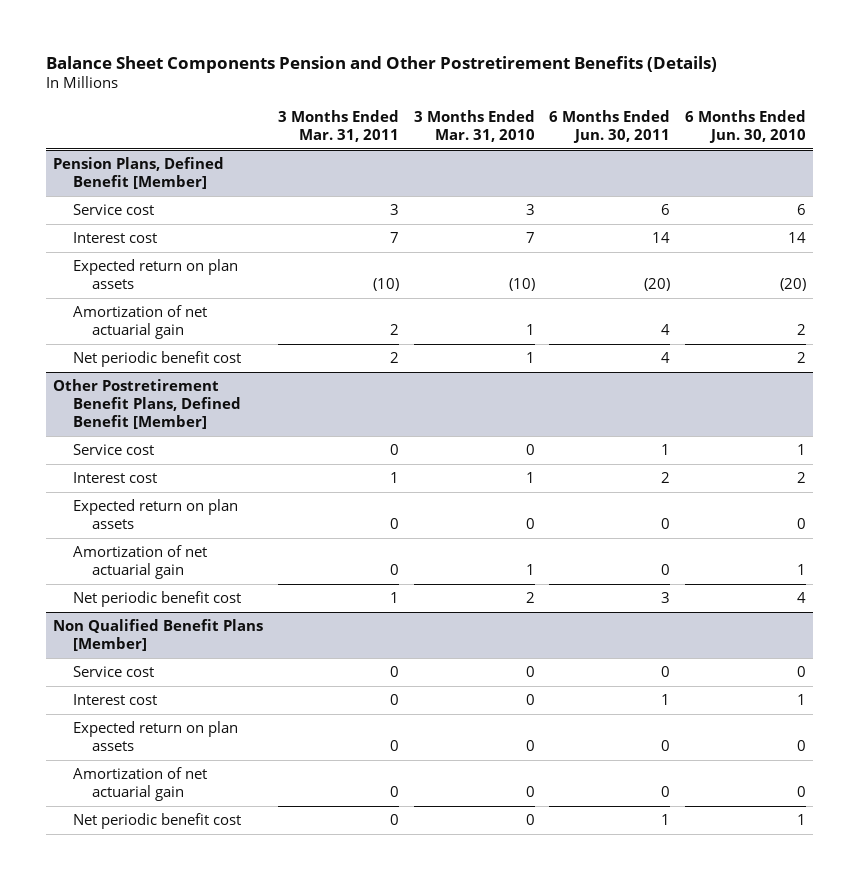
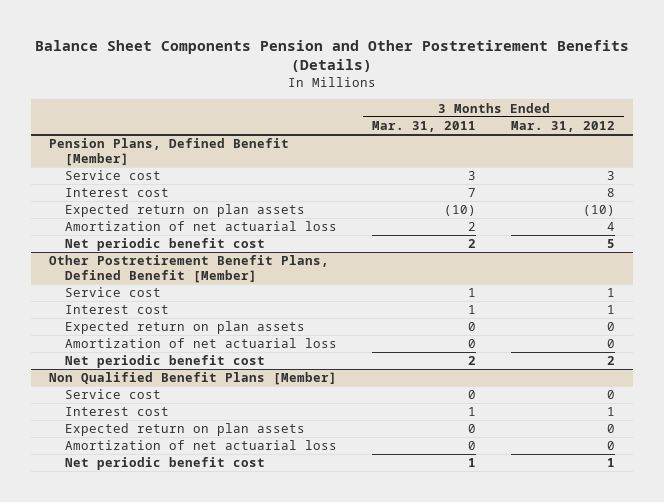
[413,109,535,142] 3 Months Ended Mar. 31, 2010 -> none
[549,109,671,143] 6 Months Ended Jun. 30, 2011 -> none
[684,109,806,143] 6 Months Ended Jun. 30, 2010 -> none
none -> [511,121,616,133] Mar. 31, 2012
[72,305,207,339] Amortization of net actuarial gain -> [64,221,337,232] Amortization of net actuarial loss
[390,444,400,456] 0 -> [468,288,477,298] 1
[72,545,207,579] Amortization of net actuarial gain -> [64,338,337,349] Amortization of net actuarial loss
[390,592,400,604] 1 -> [468,356,477,366] 2
[390,694,400,706] 0 -> [468,407,477,417] 1
[72,767,207,801] Amortization of net actuarial gain -> [64,440,337,451] Amortization of net actuarial loss
[390,814,400,826] 0 -> [468,458,477,468] 1

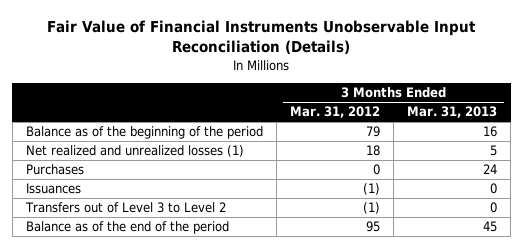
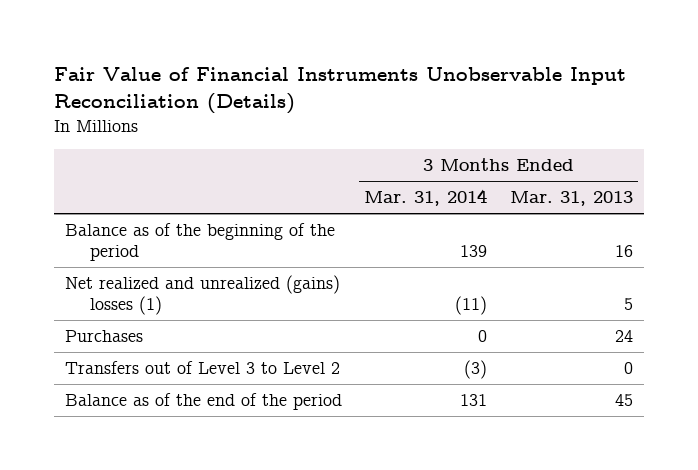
[289,106,380,119] Mar. 31, 2012 -> none
none -> [364,189,488,207] Mar. 31, 2014
[25,145,244,158] Net realized and unrealized losses (1) -> [65,274,341,316] Net realized and unrealized (gains) losses (1)
[25,183,81,195] Issuances -> none

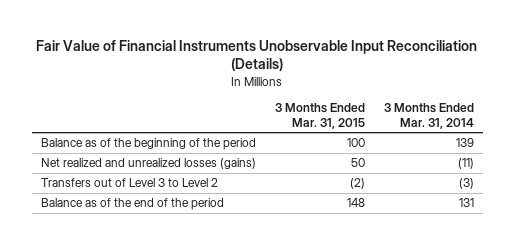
[509,191,633,207] Mar. 31, 2013 -> none
none -> [274,103,365,129] 3 Months Ended Mar. 31, 2015
[65,329,144,342] Purchases -> none
[65,274,341,316] Net realized and unrealized (gains) losses (1) -> [41,158,257,170] Net realized and unrealized losses (gains)

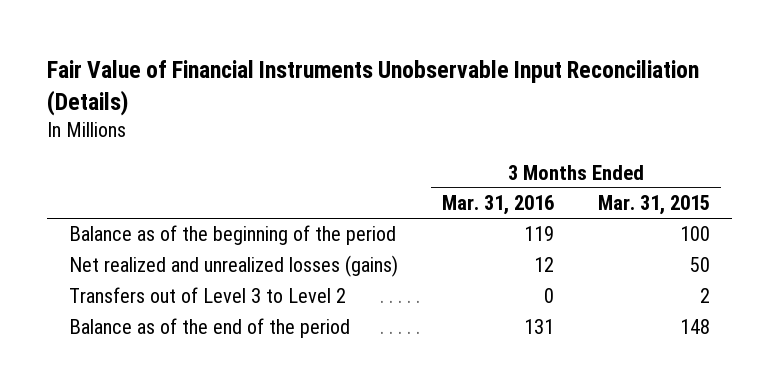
[383,103,474,129] 3 Months Ended Mar. 31, 2014 -> none
none -> [442,195,555,216] Mar. 31, 2016
[349,178,365,190] (2) -> [700,288,711,304] 2

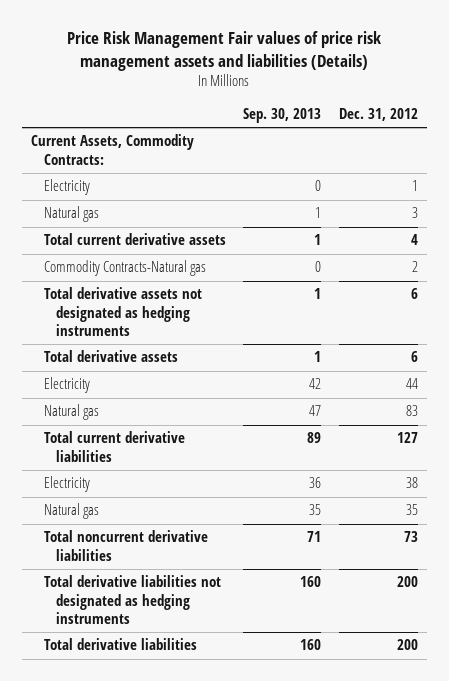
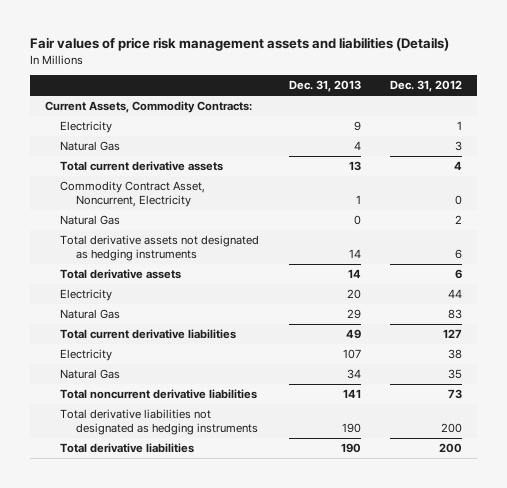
[67,31,382,71] Price Risk Management Fair values of price risk management assets and liabilities (Details) -> [29,36,449,51] Fair values of price risk management assets and liabilities (Details)
[243,108,322,124] Sep. 30, 2013 -> none
none -> [288,80,361,93] Dec. 31, 2013
[43,206,99,223] Natural gas -> [60,141,121,152] Natural Gas
none -> [60,181,206,208] Commodity Contract Asset, Noncurrent, Electricity
[43,260,206,277] Commodity Contracts-Natural gas -> [60,215,121,226] Natural Gas
[43,404,99,421] Natural gas -> [60,309,121,320] Natural Gas
[43,503,99,520] Natural gas -> [60,369,121,380] Natural Gas

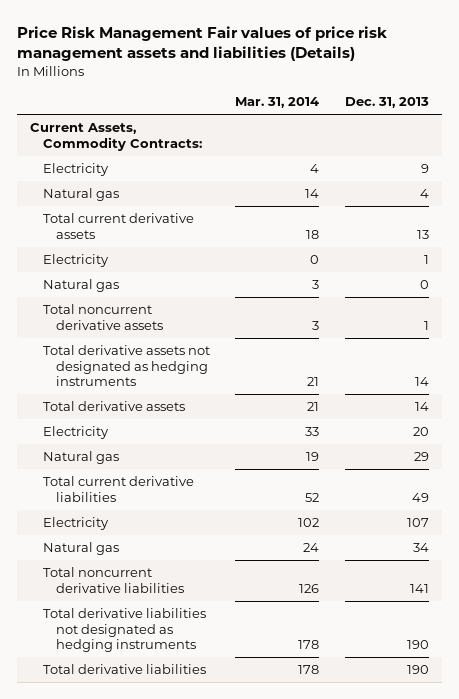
[29,36,449,51] Fair values of price risk management assets and liabilities (Details) -> [17,25,388,62] Price Risk Management Fair values of price risk management assets and liabilities (Details)
[390,80,463,93] Dec. 31, 2012 -> none
none -> [235,97,320,109] Mar. 31, 2014
[60,141,121,152] Natural Gas -> [42,188,119,202] Natural gas
[60,181,206,208] Commodity Contract Asset, Noncurrent, Electricity -> [42,254,109,268] Electricity
[60,215,121,226] Natural Gas -> [42,279,119,293] Natural gas
none -> [42,304,163,330] Total noncurrent derivative assets
[60,309,121,320] Natural Gas -> [42,451,119,465] Natural gas
[60,369,121,380] Natural Gas -> [42,542,119,556] Natural gas

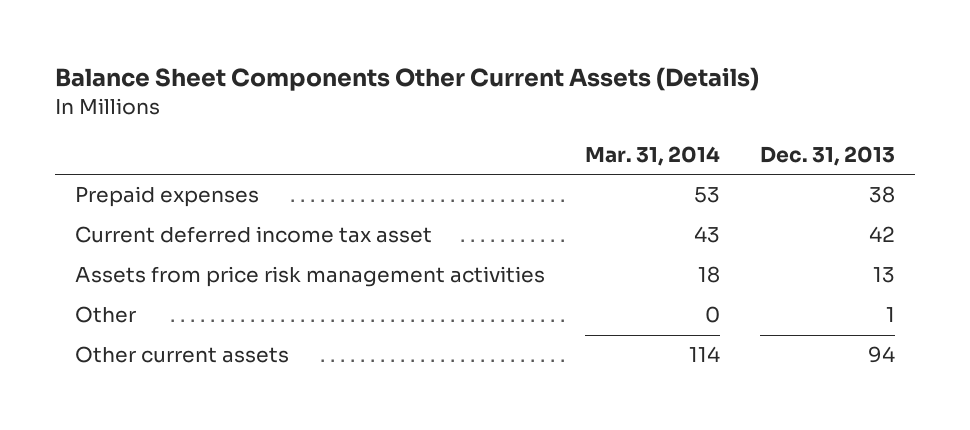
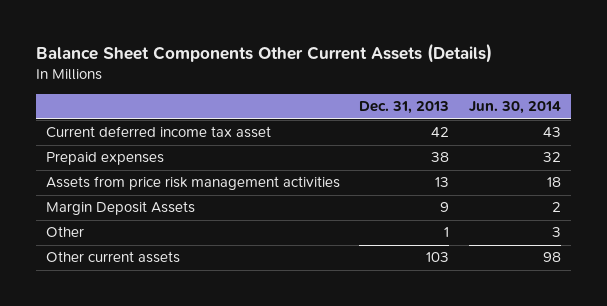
[584,145,720,166] Mar. 31, 2014 -> none
none -> [469,101,562,115] Jun. 30, 2014
[74,186,259,208] Prepaid expenses -> [45,152,164,166] Prepaid expenses
none -> [45,201,195,216] Margin Deposit Assets
[867,346,895,364] 94 -> [426,252,450,263] 103

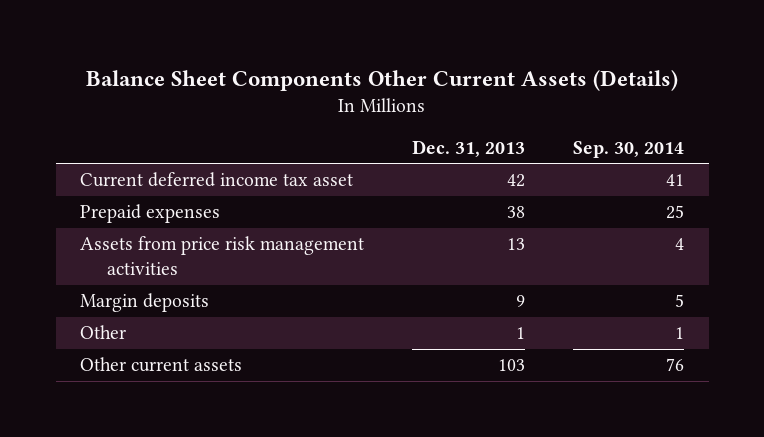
[469,101,562,115] Jun. 30, 2014 -> none
none -> [573,140,685,158] Sep. 30, 2014
[45,201,195,216] Margin Deposit Assets -> [79,293,209,313] Margin deposits

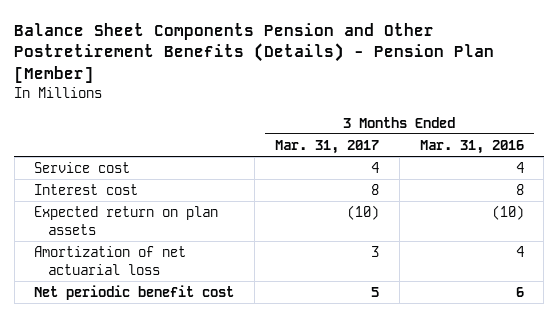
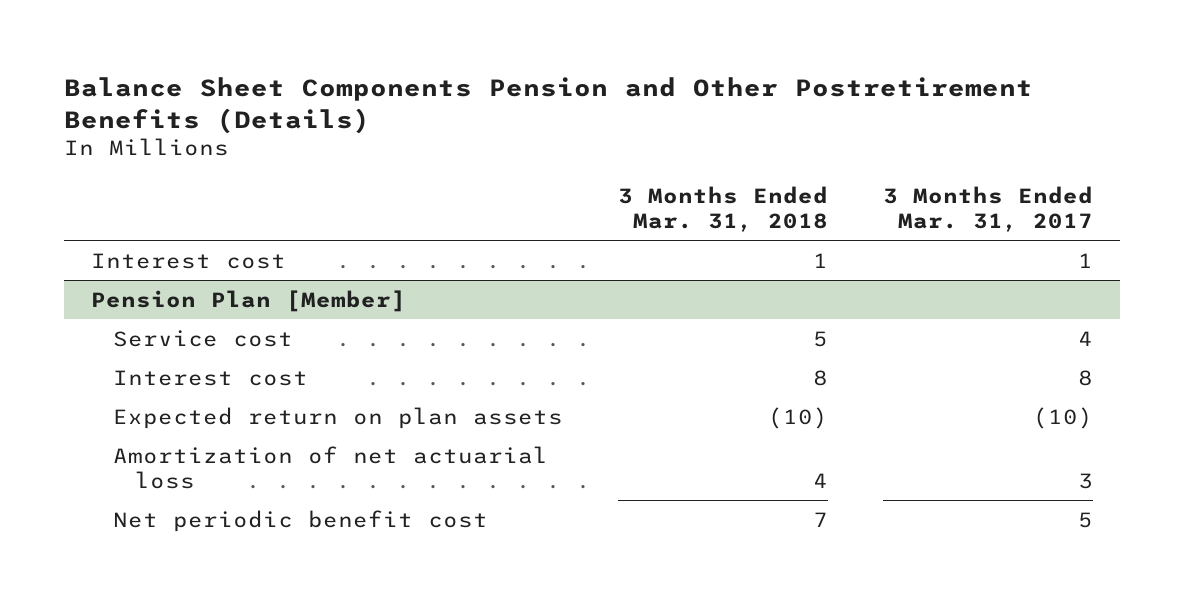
[14,22,495,83] Balance Sheet Components Pension and Other Postretirement Benefits (Details) - Pension Plan [Member] -> [64,76,1034,134] Balance Sheet Components Pension and Other Postretirement Benefits (Details)
[419,140,524,155] Mar. 31, 2016 -> none
none -> [617,185,828,232] 3 Months Ended Mar. 31, 2018
none -> [91,252,287,269] Interest cost
none -> [91,289,407,312] Pension Plan [Member]

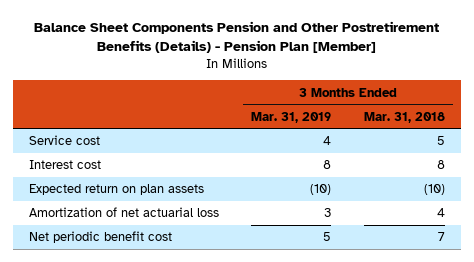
[64,76,1034,134] Balance Sheet Components Pension and Other Postretirement Benefits (Details) -> [33,21,439,54] Balance Sheet Components Pension and Other Postretirement Benefits (Details) - Pension Plan [Member]
[882,185,1093,232] 3 Months Ended Mar. 31, 2017 -> none
none -> [251,111,332,123] Mar. 31, 2019
[91,252,287,269] Interest cost -> none
[91,289,407,312] Pension Plan [Member] -> none

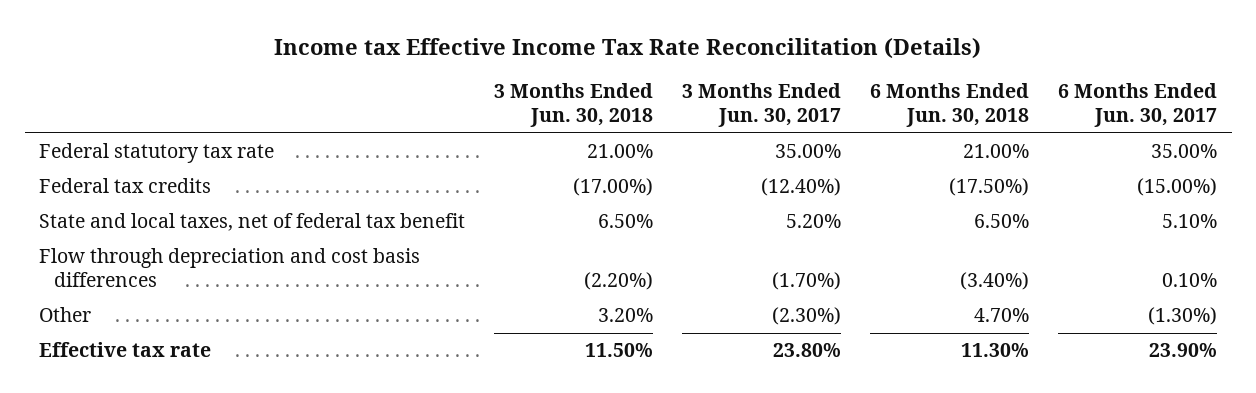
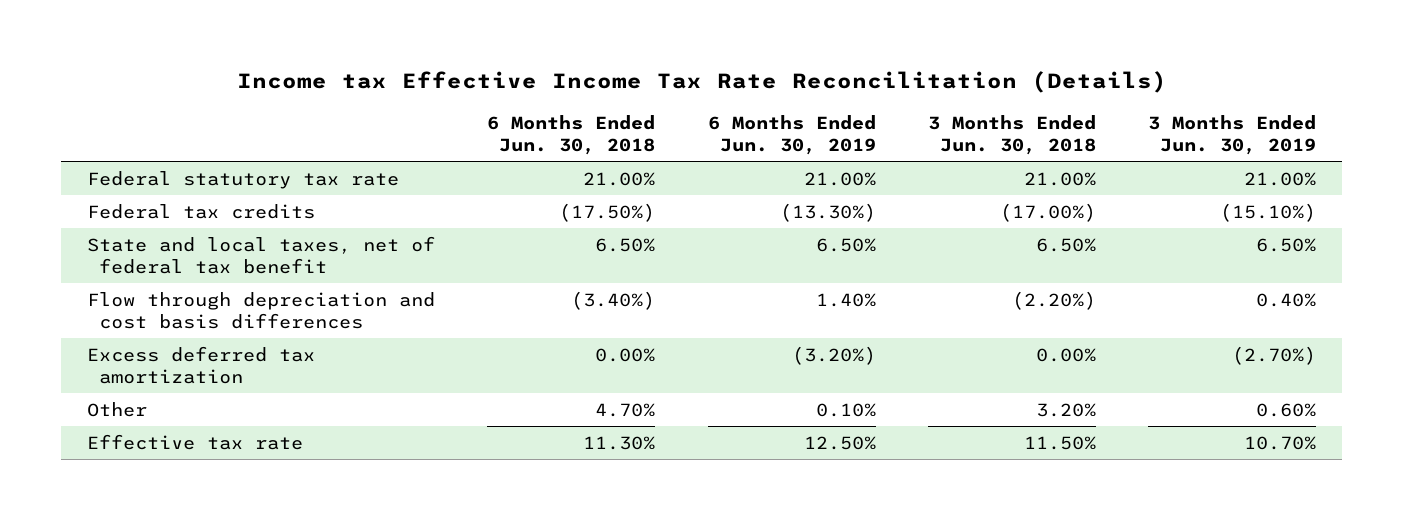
[682,83,842,128] 3 Months Ended Jun. 30, 2017 -> none
[1058,83,1218,128] 6 Months Ended Jun. 30, 2017 -> none
none -> [707,114,876,155] 6 Months Ended Jun. 30, 2019
none -> [1148,114,1317,155] 3 Months Ended Jun. 30, 2019
none -> [86,345,315,384] Excess deferred tax amortization

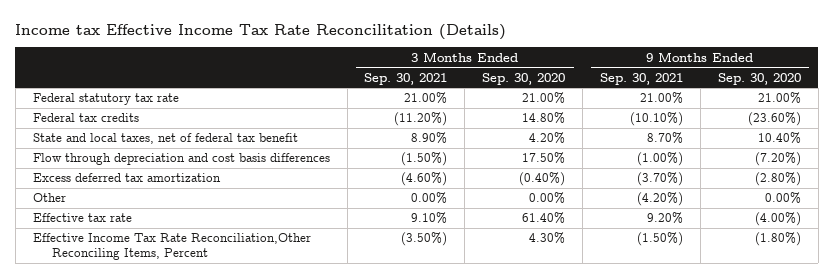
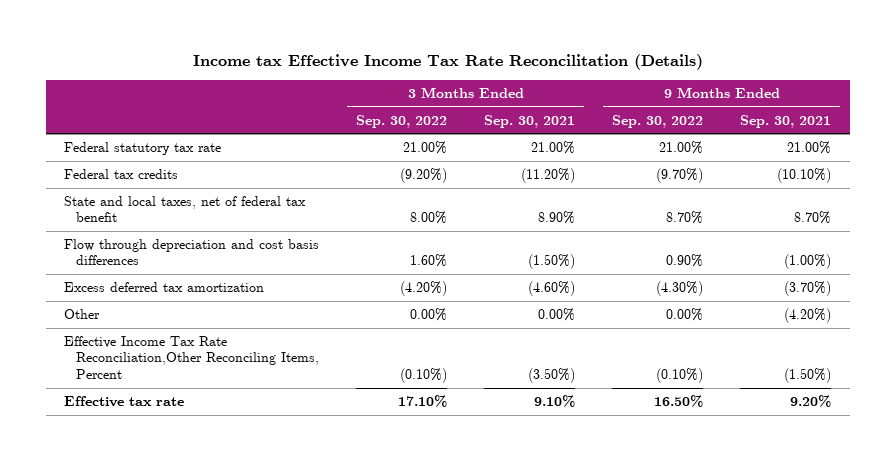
[482,72,566,85] Sep. 30, 2020 -> none
[717,72,801,85] Sep. 30, 2020 -> none
none -> [356,114,448,128] Sep. 30, 2022
none -> [612,114,704,128] Sep. 30, 2022
[32,213,132,223] Effective tax rate -> [64,396,185,408] Effective tax rate

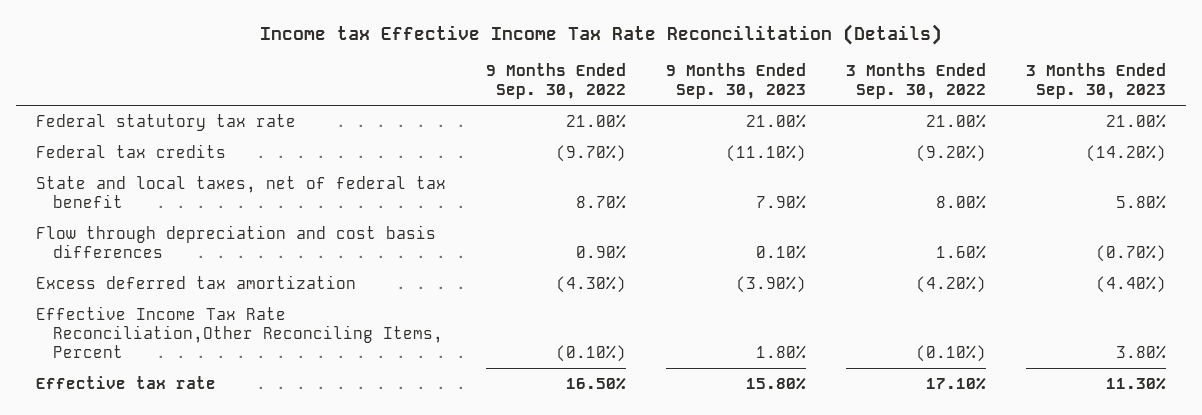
[484,114,576,128] Sep. 30, 2021 -> none
[740,114,832,128] Sep. 30, 2021 -> none
none -> [665,62,806,99] 9 Months Ended Sep. 30, 2023
none -> [1025,62,1166,99] 3 Months Ended Sep. 30, 2023
[64,309,101,320] Other -> none

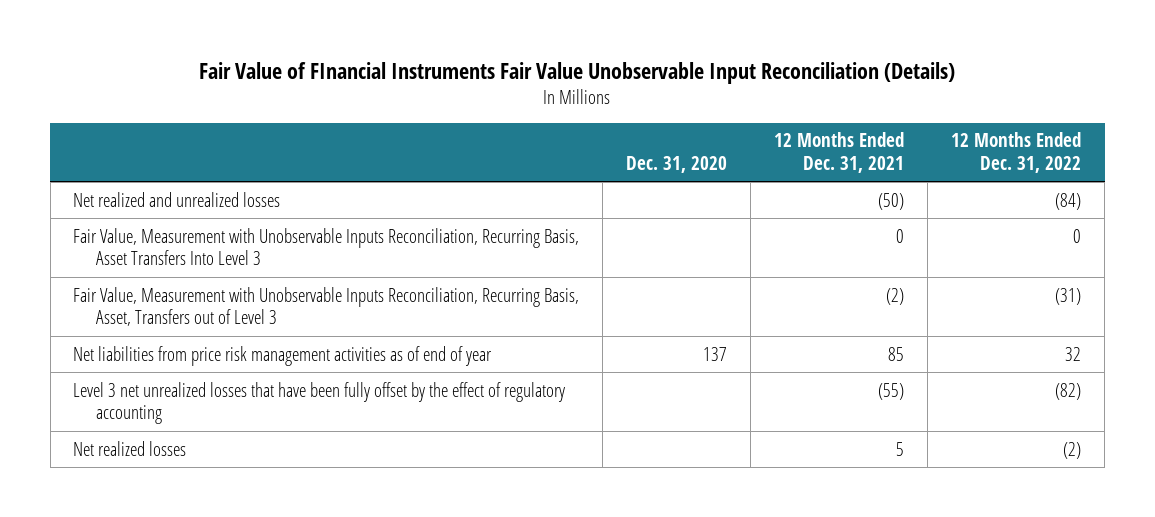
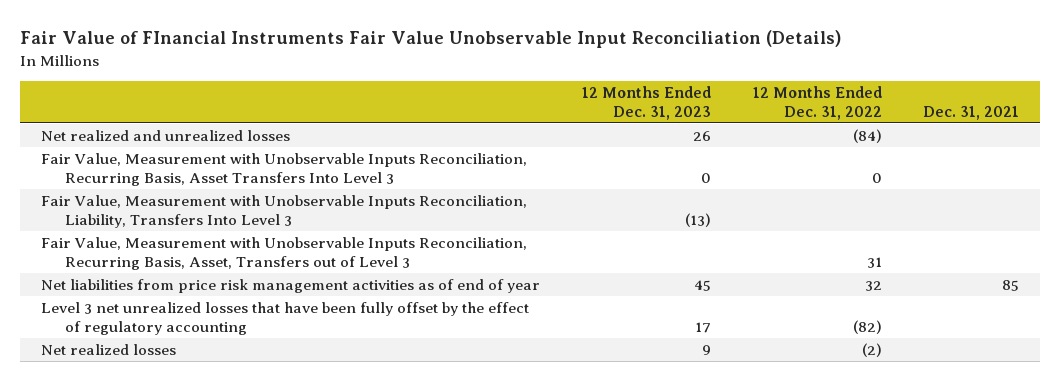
[626,155,728,173] Dec. 31, 2020 -> none
[774,132,905,173] 12 Months Ended Dec. 31, 2021 -> none
none -> [581,86,711,120] 12 Months Ended Dec. 31, 2023
none -> [923,105,1020,120] Dec. 31, 2021
none -> [41,194,528,228] Fair Value, Measurement with Unobservable Inputs Reconciliation, Liability, Transfers Into Level 3
[1055,287,1082,305] (31) -> [866,256,882,268] 31

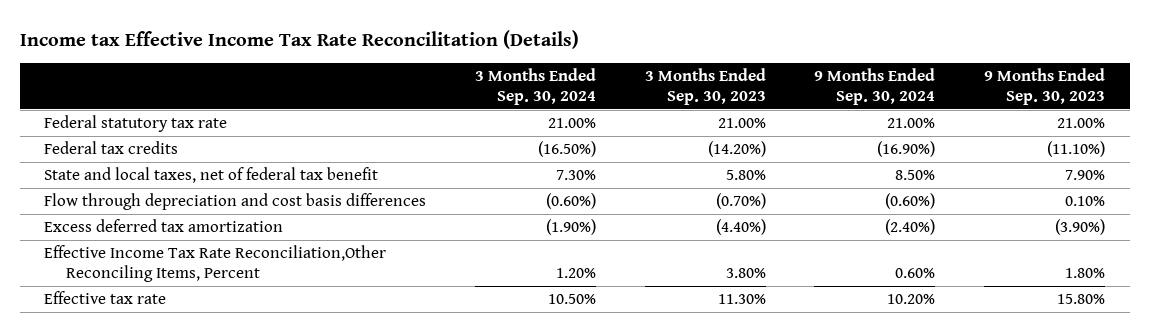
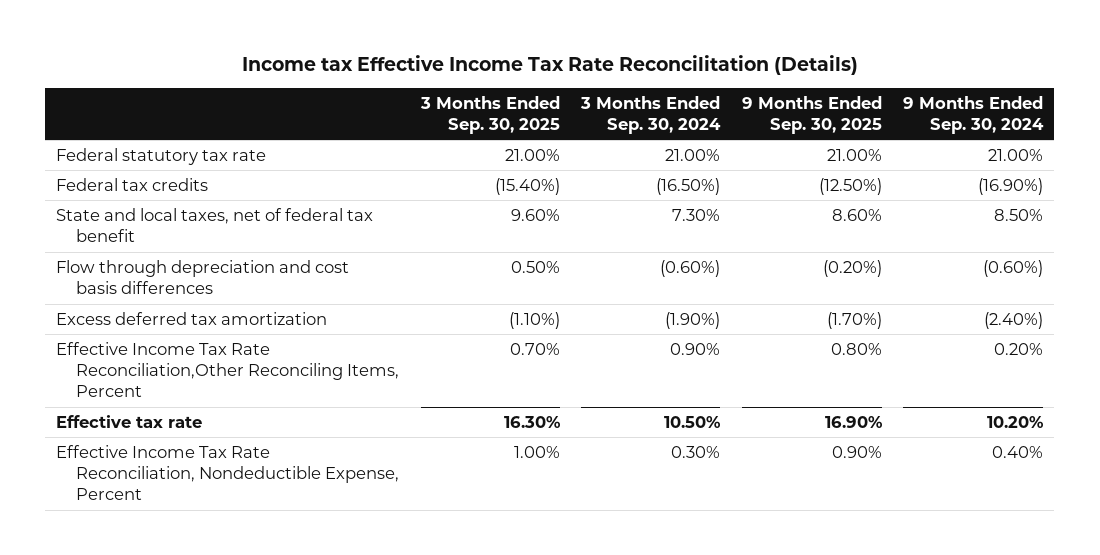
[644,67,766,106] 3 Months Ended Sep. 30, 2023 -> none
[984,67,1106,106] 9 Months Ended Sep. 30, 2023 -> none
none -> [419,95,560,134] 3 Months Ended Sep. 30, 2025
none -> [741,95,882,134] 9 Months Ended Sep. 30, 2025
[555,268,596,279] 1.20% -> [670,343,721,356] 0.90%
[895,268,936,279] 0.60% -> [994,343,1044,356] 0.20%
none -> [56,445,400,501] Effective Income Tax Rate Reconciliation, Nondeductible Expense, Percent

